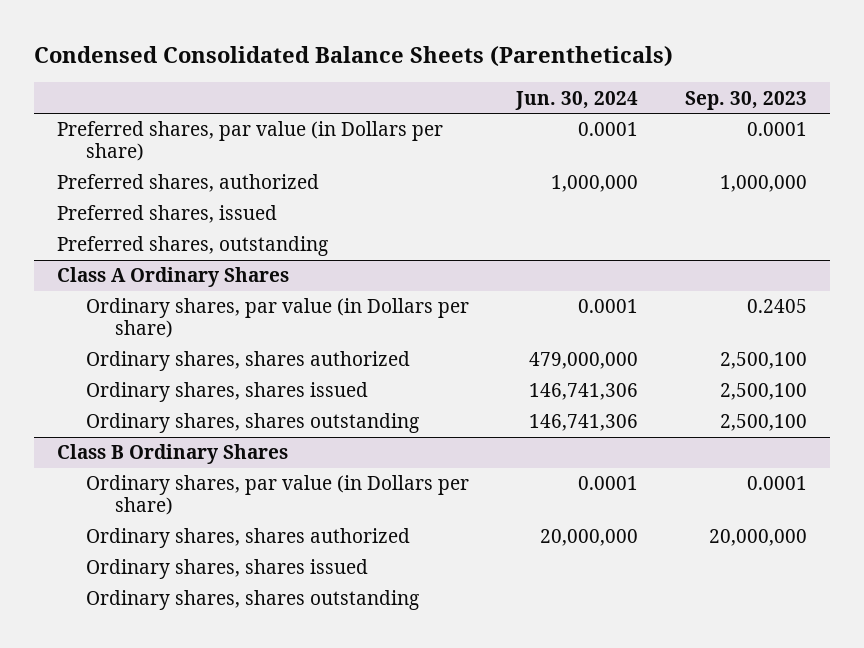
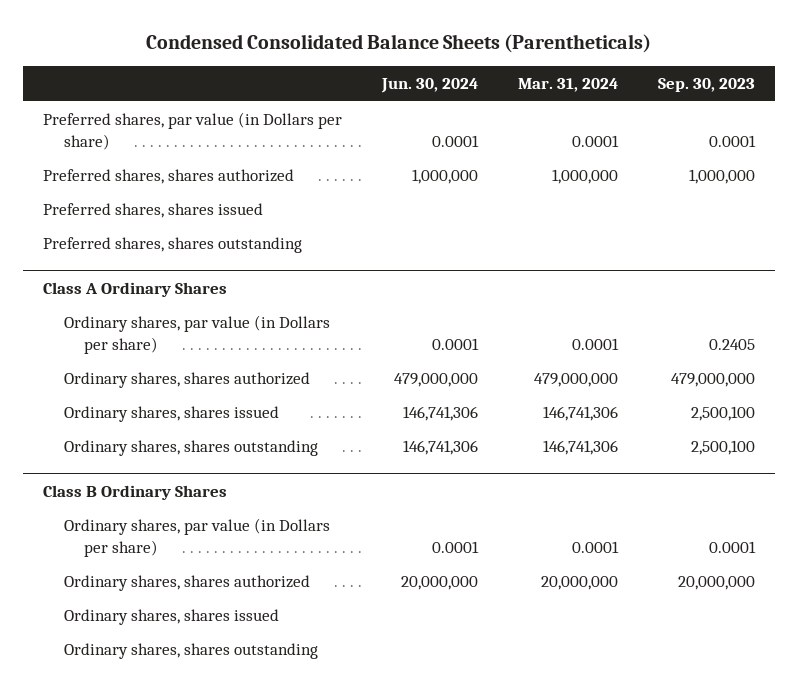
none -> [518,78,619,93] Mar. 31, 2024
[57,174,320,193] Preferred shares, authorized -> [43,168,295,184] Preferred shares, shares authorized
[57,205,278,224] Preferred shares, issued -> [43,202,264,218] Preferred shares, shares issued
[57,236,329,257] Preferred shares, outstanding -> [43,236,303,253] Preferred shares, shares outstanding
[719,352,807,370] 2,500,100 -> [671,372,756,387] 479,000,000

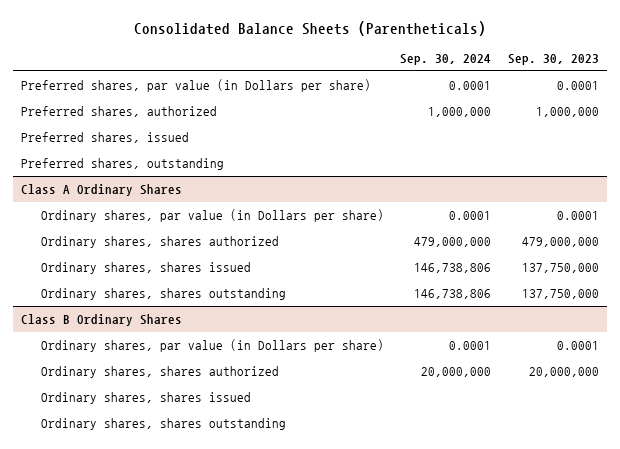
[146,34,652,54] Condensed Consolidated Balance Sheets (Parentheticals) -> [133,20,486,36] Consolidated Balance Sheets (Parentheticals)
[381,78,479,94] Jun. 30, 2024 -> none
[518,78,619,93] Mar. 31, 2024 -> none
none -> [400,54,492,66] Sep. 30, 2024
[43,168,295,184] Preferred shares, shares authorized -> [21,105,218,117] Preferred shares, authorized
[43,202,264,218] Preferred shares, shares issued -> [21,131,190,143] Preferred shares, issued
[43,236,303,253] Preferred shares, shares outstanding -> [21,157,225,170] Preferred shares, outstanding
[709,338,756,350] 0.2405 -> [556,210,599,220] 0.0001
[691,405,756,421] 2,500,100 -> [521,262,599,273] 137,750,000
[691,439,756,455] 2,500,100 -> [521,288,599,299] 137,750,000

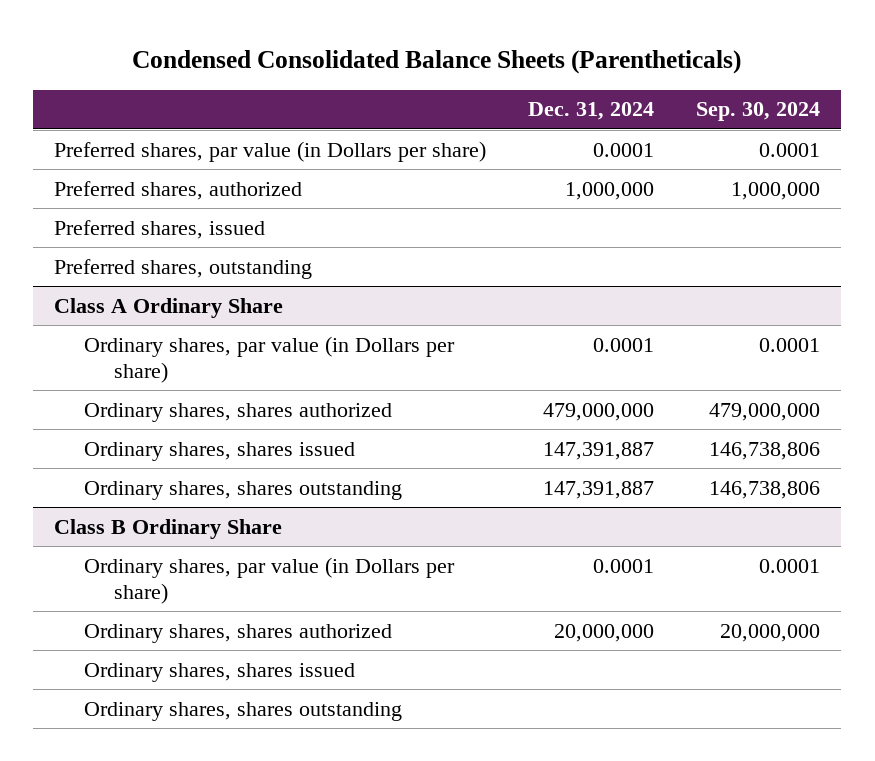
[133,20,486,36] Consolidated Balance Sheets (Parentheticals) -> [132,49,742,74] Condensed Consolidated Balance Sheets (Parentheticals)
[507,54,599,66] Sep. 30, 2023 -> none
none -> [528,102,655,121] Dec. 31, 2024
[21,183,183,196] Class A Ordinary Shares -> [54,297,284,318] Class A Ordinary Share
[21,313,183,326] Class B Ordinary Shares -> [54,518,283,539] Class B Ordinary Share

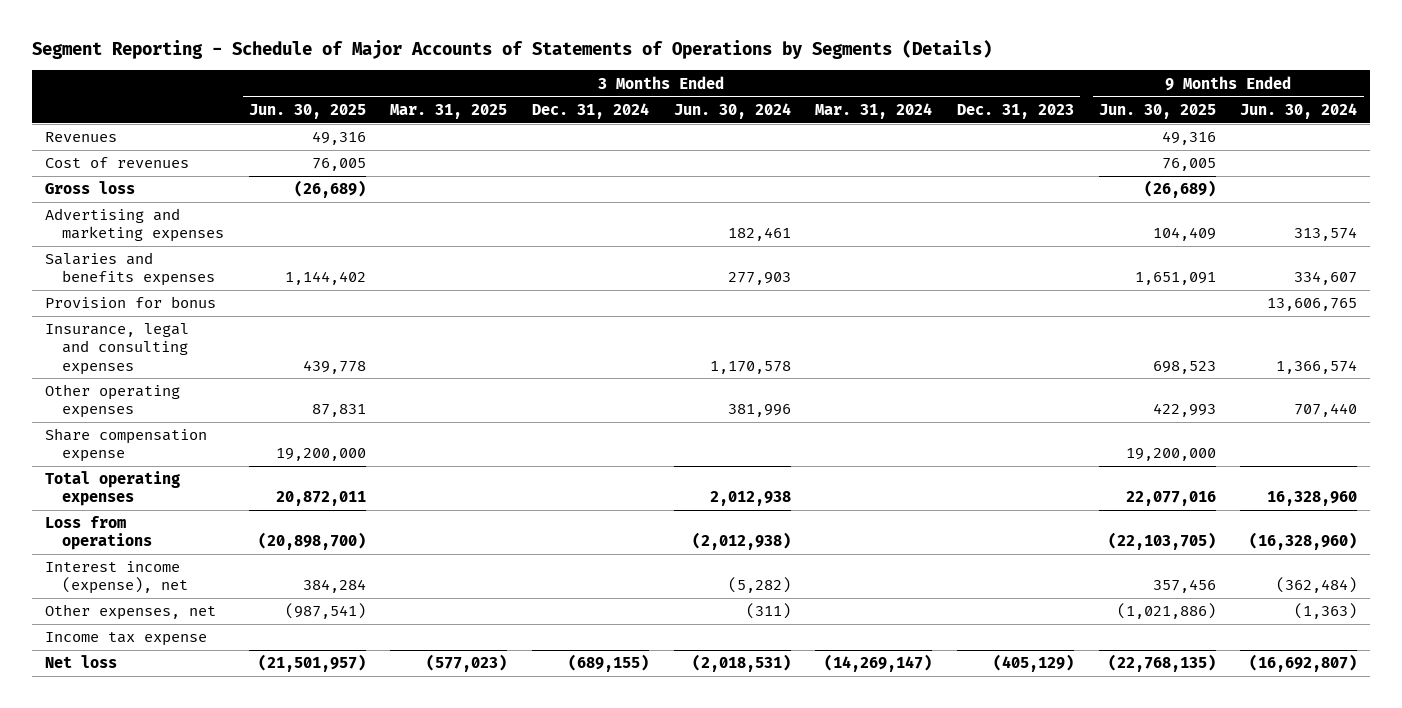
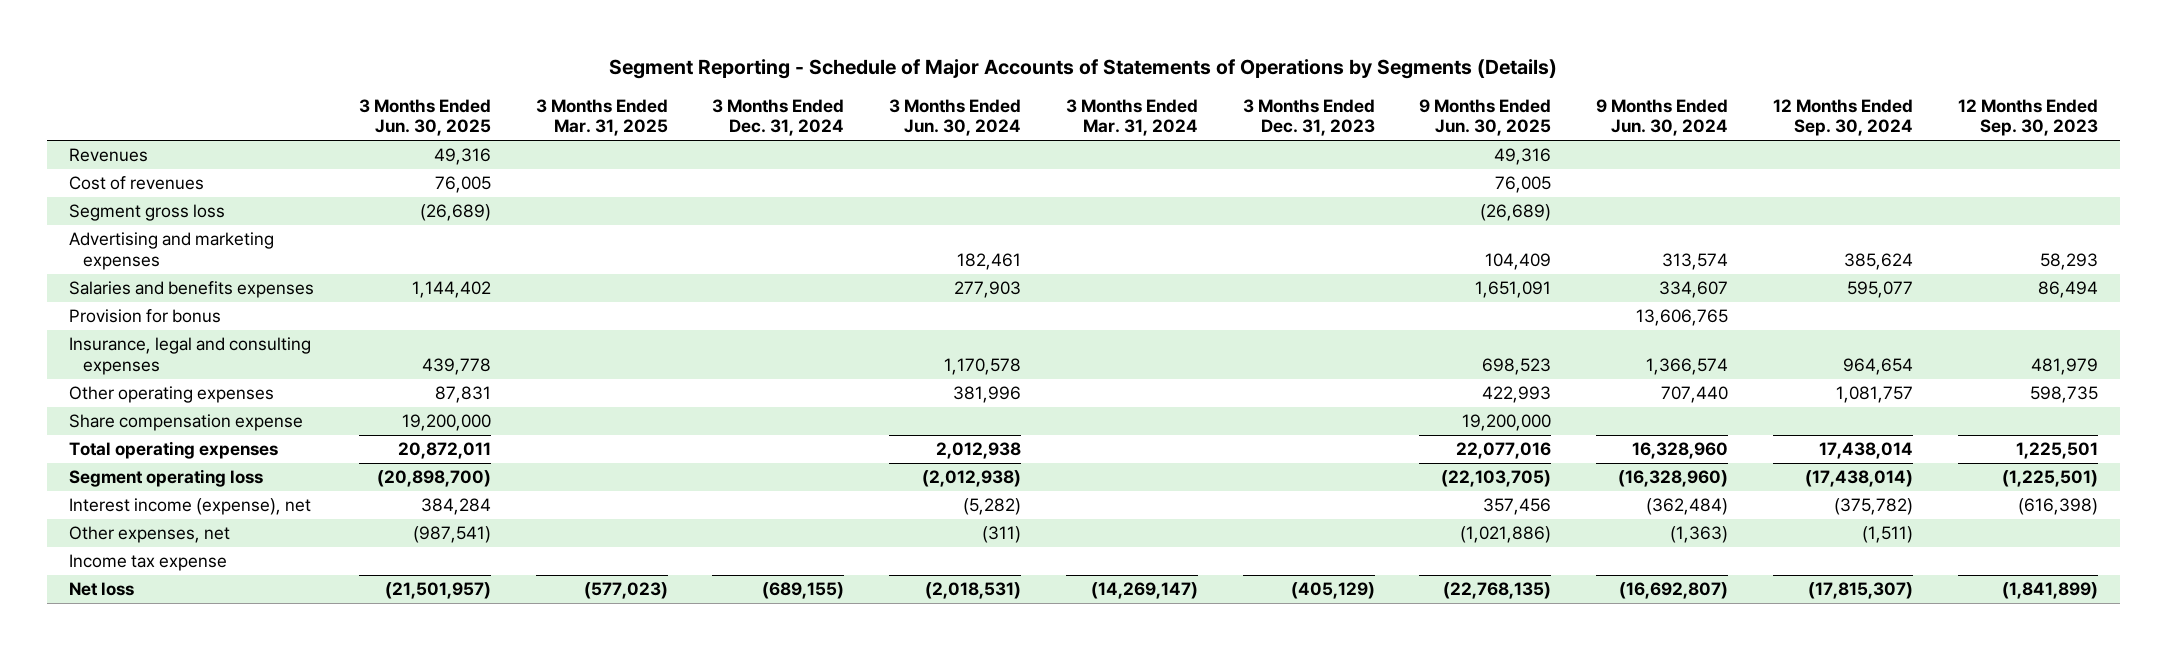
none -> [1772,98,1913,137] 12 Months Ended Sep. 30, 2024
none -> [1957,98,2098,137] 12 Months Ended Sep. 30, 2023
[44,181,135,195] Gross loss -> [69,204,226,222] Segment gross loss
[44,516,152,551] Loss from operations -> [69,469,264,488] Segment operating loss

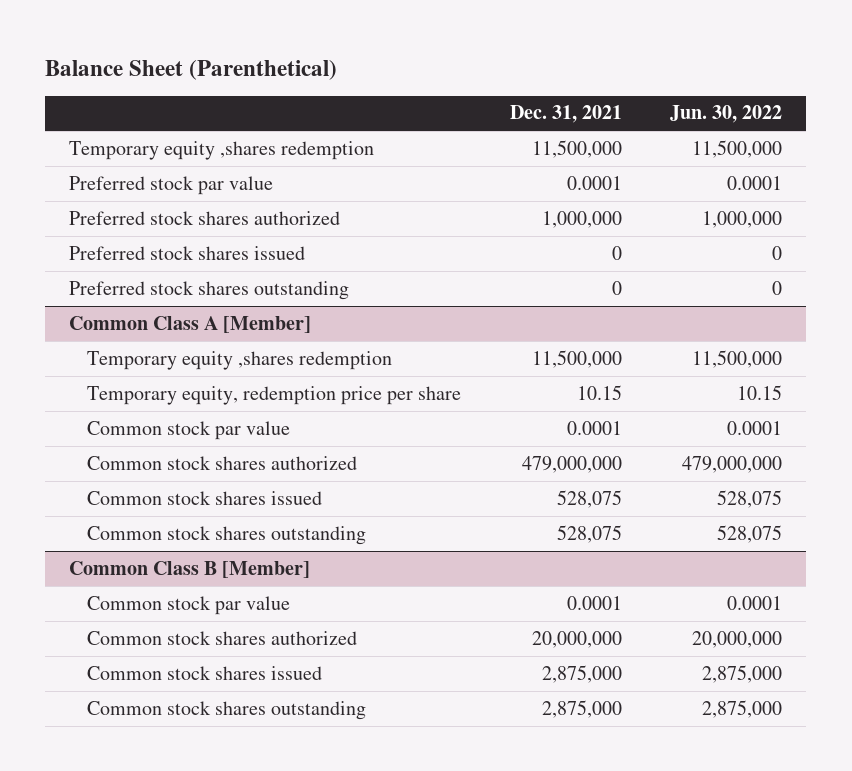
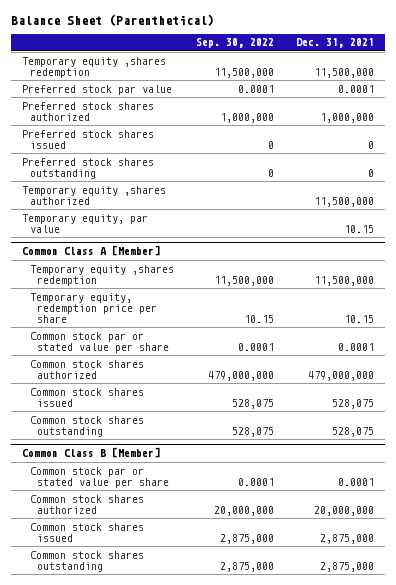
[670,105,783,124] Jun. 30, 2022 -> none
none -> [195,38,274,49] Sep. 30, 2022
none -> [21,185,166,205] Temporary equity ,shares authorized
none -> [21,213,148,233] Temporary equity, par value
[87,420,291,440] Common stock par value -> [29,331,170,353] Common stock par or stated value per share
[87,595,291,615] Common stock par value -> [29,466,170,488] Common stock par or stated value per share

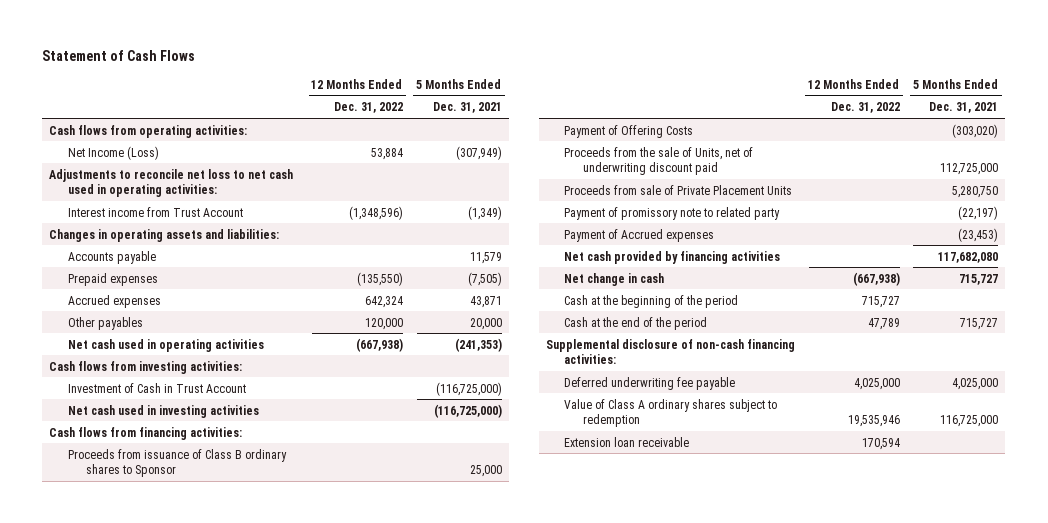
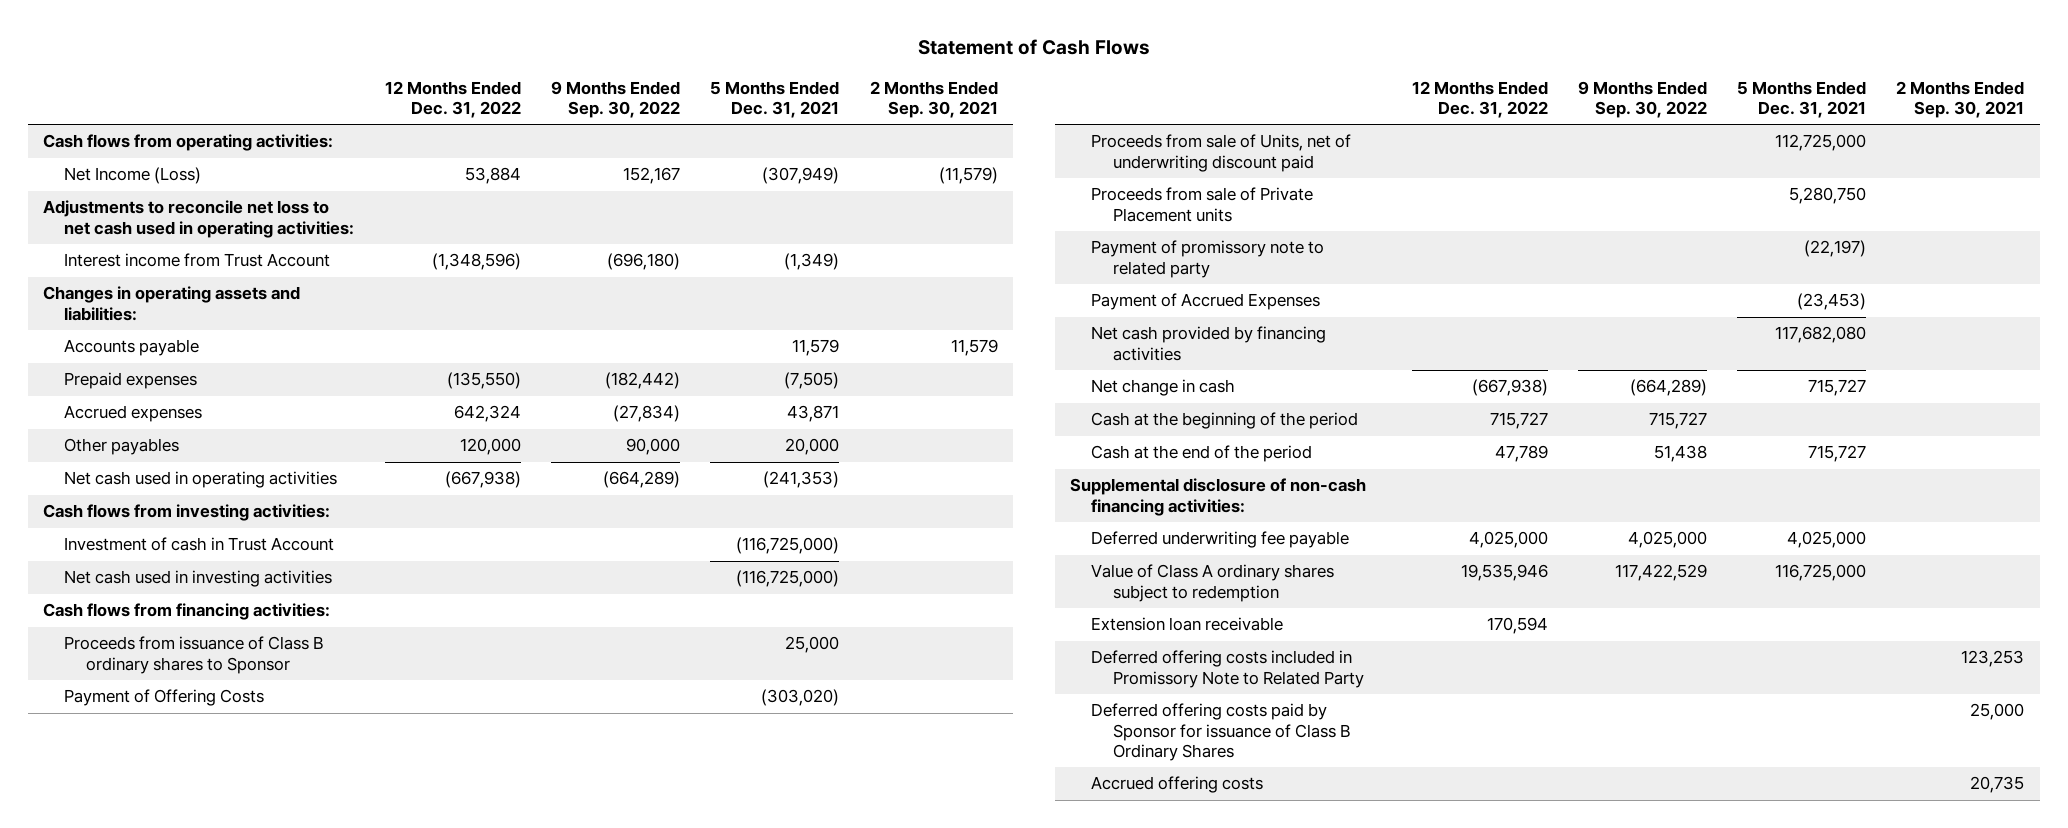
none -> [550,80,680,118] 9 Months Ended Sep. 30, 2022
none -> [869,80,998,118] 2 Months Ended Sep. 30, 2021
[67,382,246,393] Investment of Cash in Trust Account -> [64,537,335,552] Investment of cash in Trust Account
[564,146,754,176] Proceeds from the sale of Units, net of underwriting discount paid -> [1091,134,1352,172] Proceeds from sale of Units, net of underwriting discount paid
[564,184,793,195] Proceeds from sale of Private Placement Units -> [1091,187,1314,222] Proceeds from sale of Private Placement units
[564,228,715,242] Payment of Accrued expenses -> [1091,293,1321,311] Payment of Accrued Expenses
none -> [1091,650,1364,688] Deferred offering costs included in Promissory Note to Related Party
none -> [1091,703,1351,761] Deferred offering costs paid by Sponsor for issuance of Class B Ordinary Shares
none -> [1091,776,1264,794] Accrued offering costs

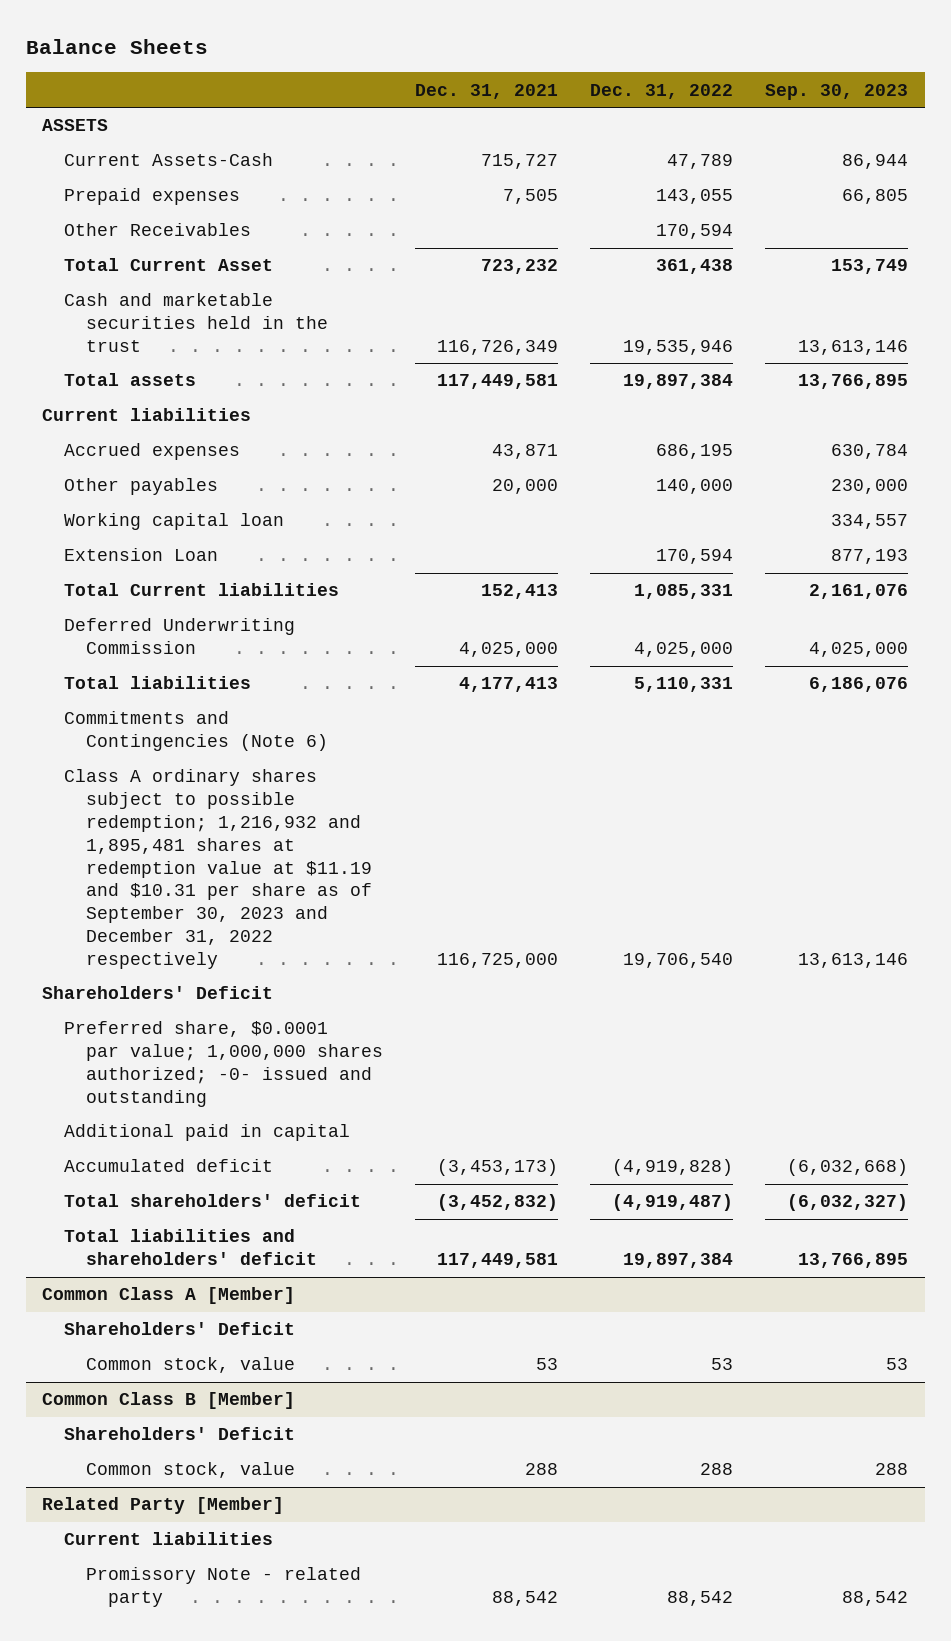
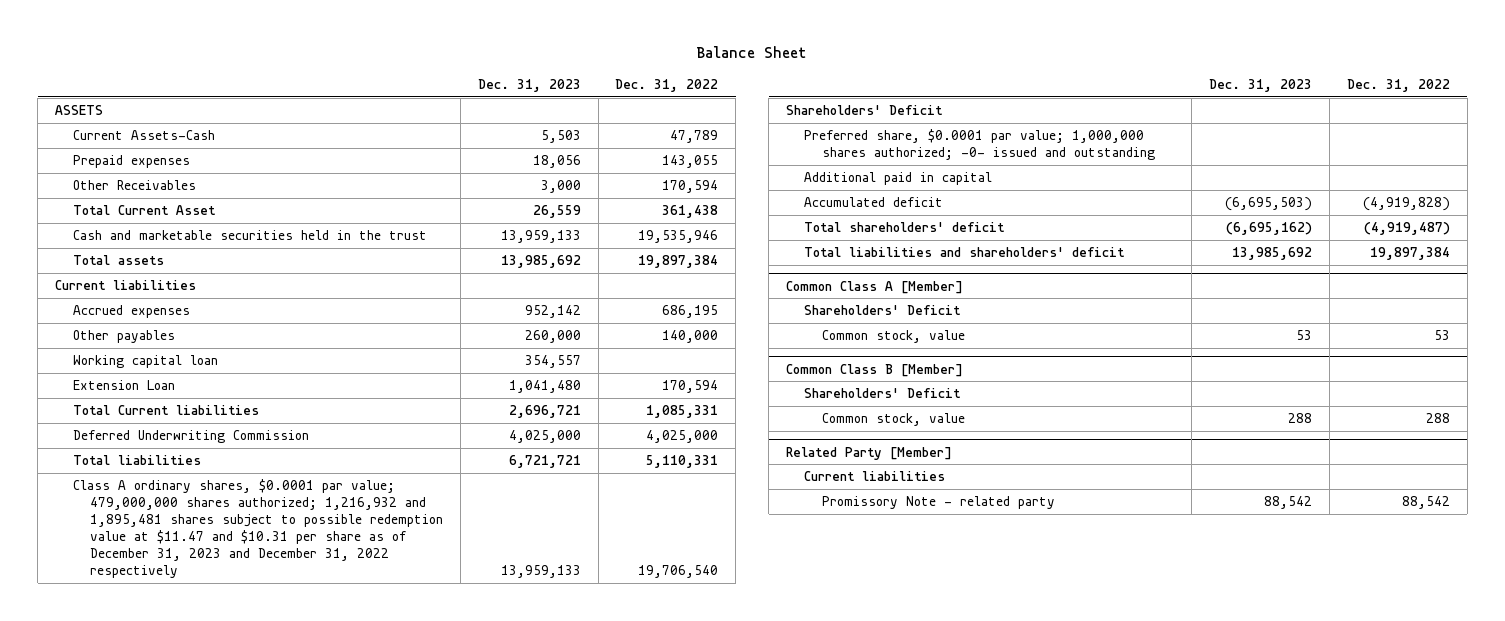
[26,39,209,55] Balance Sheets -> [696,46,808,59] Balance Sheet
[415,83,559,99] Dec. 31, 2021 -> none
[765,83,909,100] Sep. 30, 2023 -> none
none -> [477,78,581,92] Dec. 31, 2023
[64,711,328,752] Commitments and Contingencies (Note 6) -> none
[64,769,372,969] Class A ordinary shares subject to possible redemption; 1,216,932 and 1,895,481 shares at redemption value at $11.19 and $10.31 per share as of September 30, 2023 and December 31, 2022 respectively -> [72,479,444,579] Class A ordinary shares, $0.0001 par value; 479,000,000 shares authorized; 1,216,932 and 1,895,481 shares subject to possible redemption value at $11.47 and $10.31 per share as of December 31, 2023 and December 31, 2022 respectively

